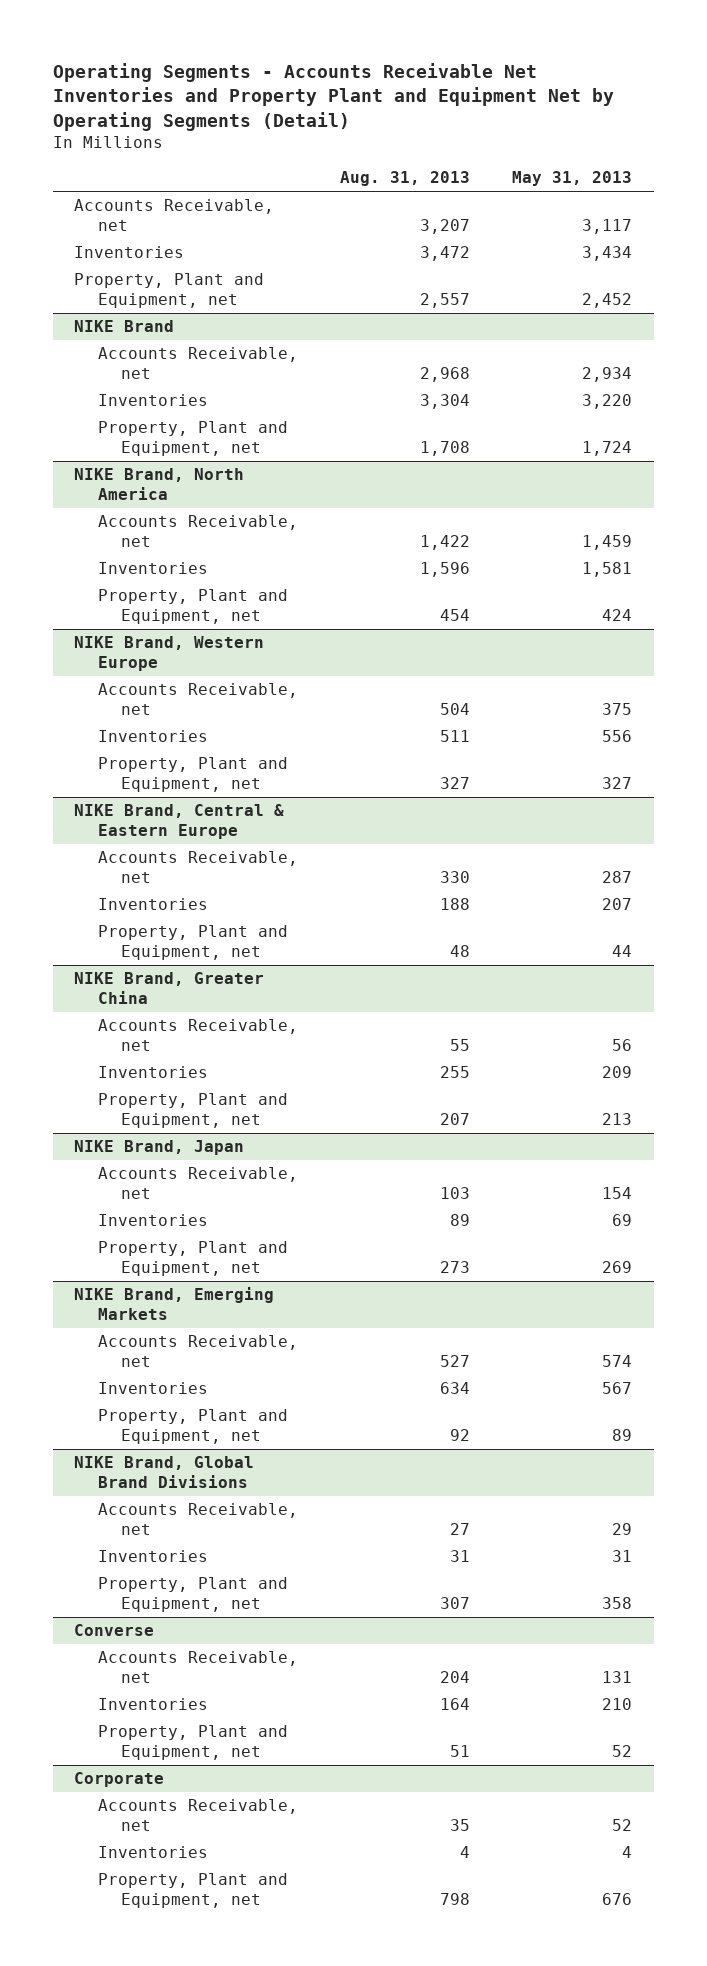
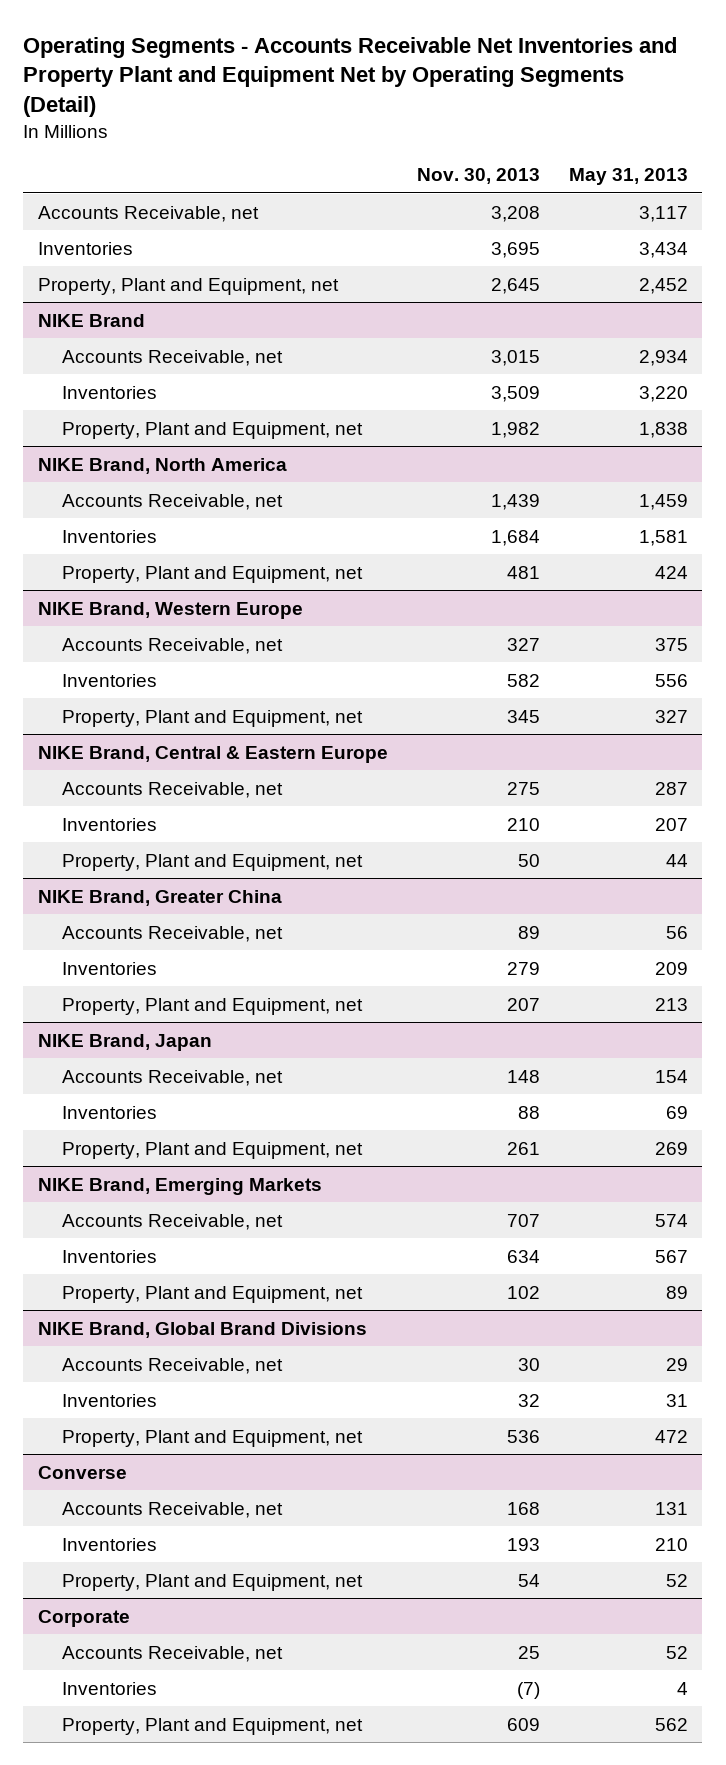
[340,171,471,187] Aug. 31, 2013 -> none
none -> [416,168,540,185] Nov. 30, 2013
[582,441,633,457] 1,724 -> [638,421,688,438] 1,838
[602,1597,633,1610] 358 -> [654,1429,688,1443] 472
[602,1893,633,1906] 676 -> [654,1717,688,1731] 562

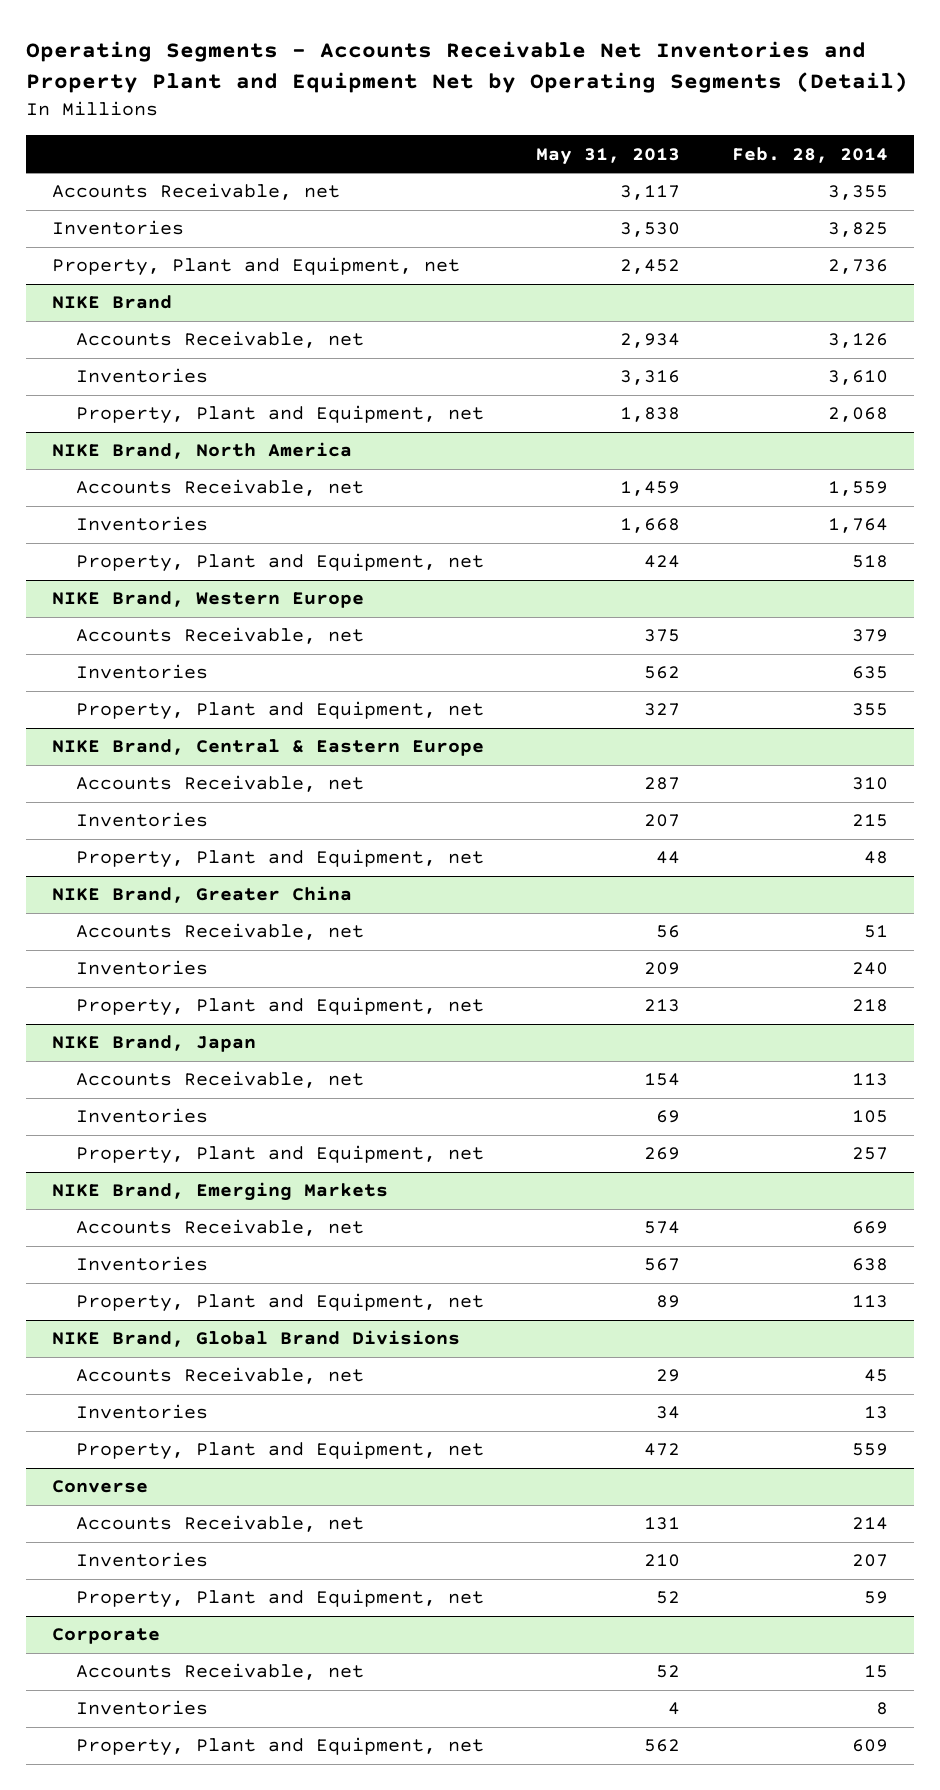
[416,168,540,185] Nov. 30, 2013 -> none
none -> [732,146,889,163] Feb. 28, 2014
[638,241,688,258] 3,434 -> [620,222,681,238] 3,530
[638,385,688,402] 3,220 -> [620,370,681,386] 3,316
[638,529,688,546] 1,581 -> [620,518,681,534] 1,668
[654,673,688,687] 556 -> [644,666,681,680] 562
[665,1393,688,1407] 31 -> [656,1406,681,1420] 34

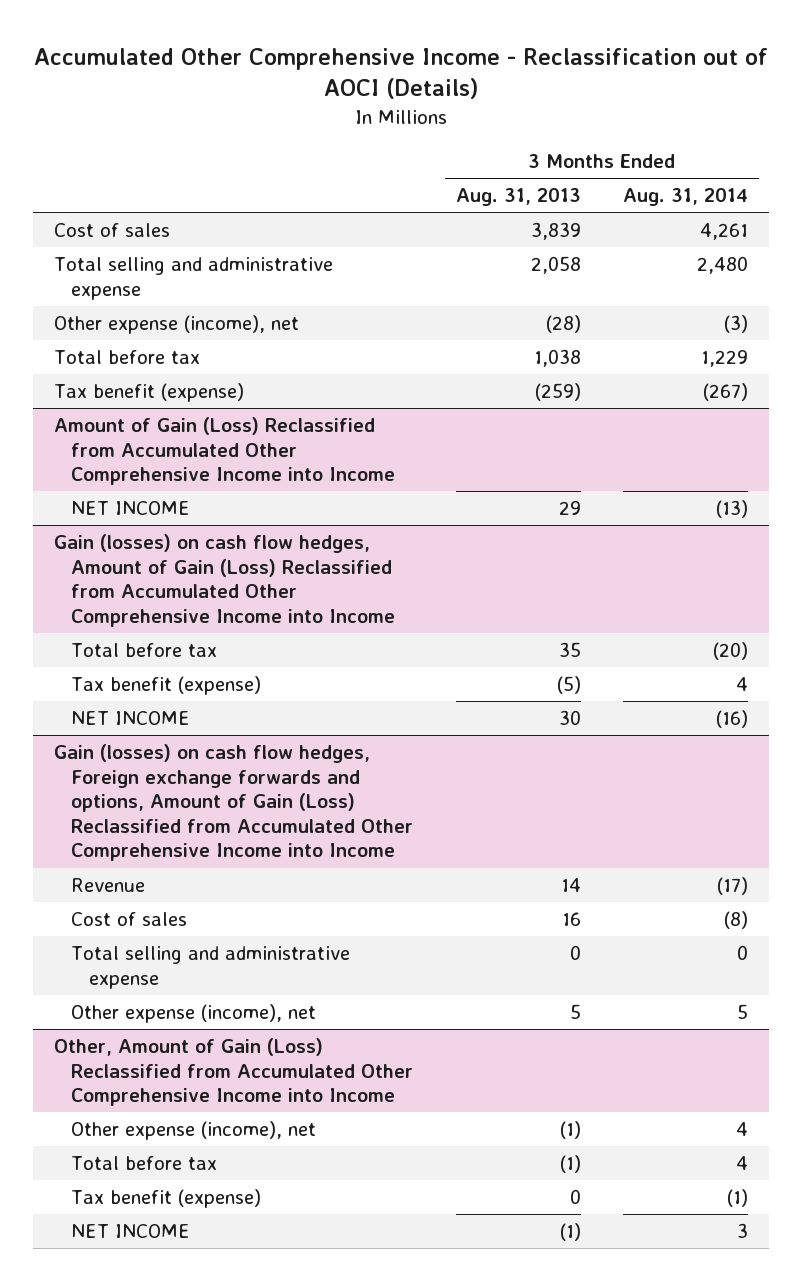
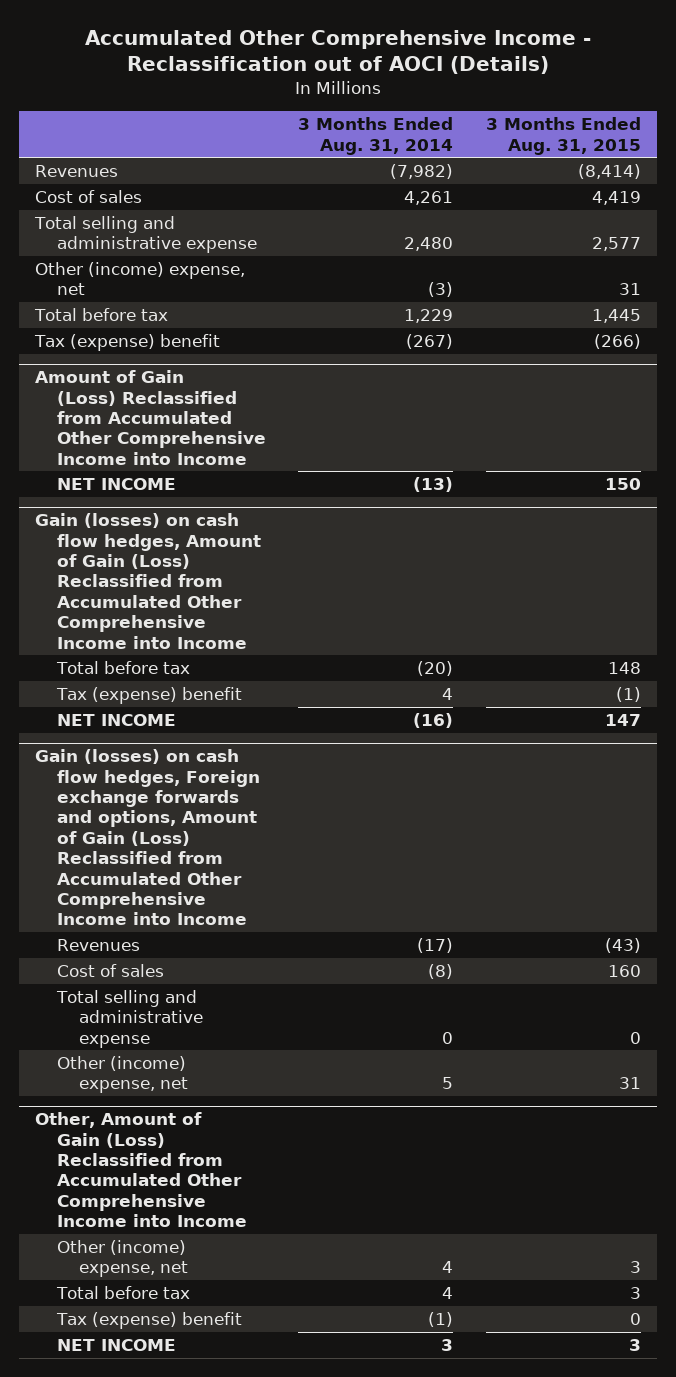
[455,188,581,207] Aug. 31, 2013 -> none
none -> [485,117,641,155] 3 Months Ended Aug. 31, 2015
none -> [35,164,119,177] Revenues
[54,315,300,335] Other expense (income), net -> [35,261,246,296] Other (income) expense, net
[54,383,245,403] Tax benefit (expense) -> [34,333,221,351] Tax (expense) benefit
[71,676,262,696] Tax benefit (expense) -> [56,686,243,704] Tax (expense) benefit
[71,878,146,893] Revenue -> none
none -> [57,938,141,951] Revenues
[71,1004,317,1024] Other expense (income), net -> [57,1055,189,1094] Other (income) expense, net
[71,1121,317,1141] Other expense (income), net -> [57,1239,189,1278] Other (income) expense, net
[71,1189,262,1209] Tax benefit (expense) -> [56,1311,243,1329] Tax (expense) benefit

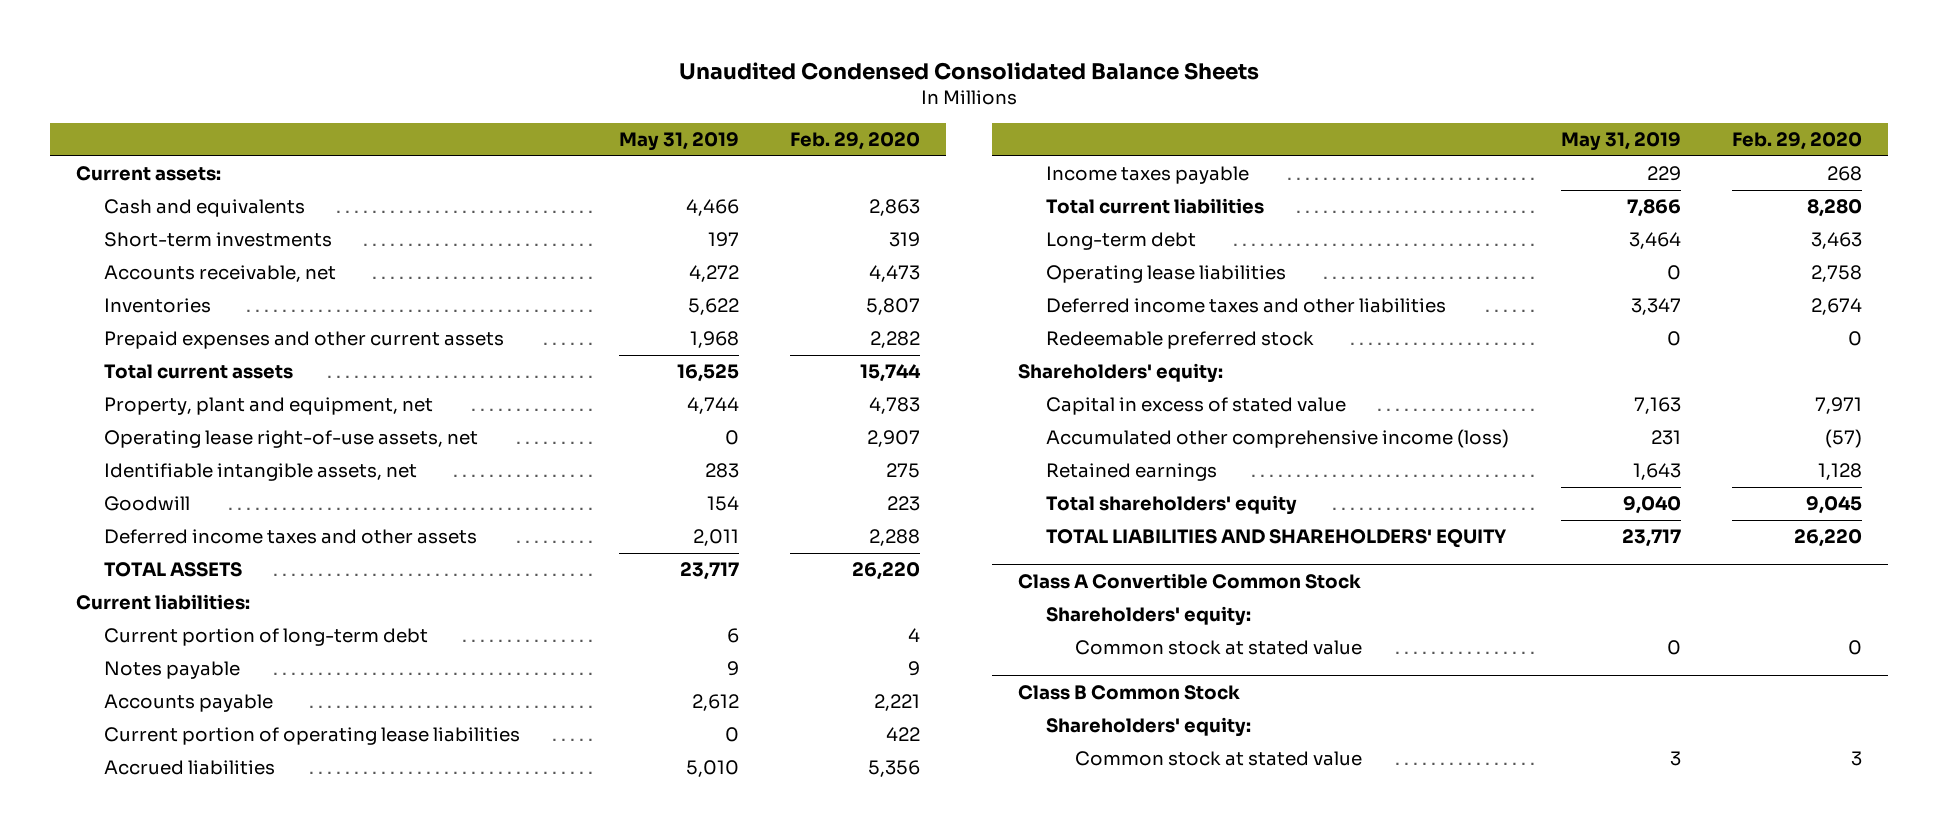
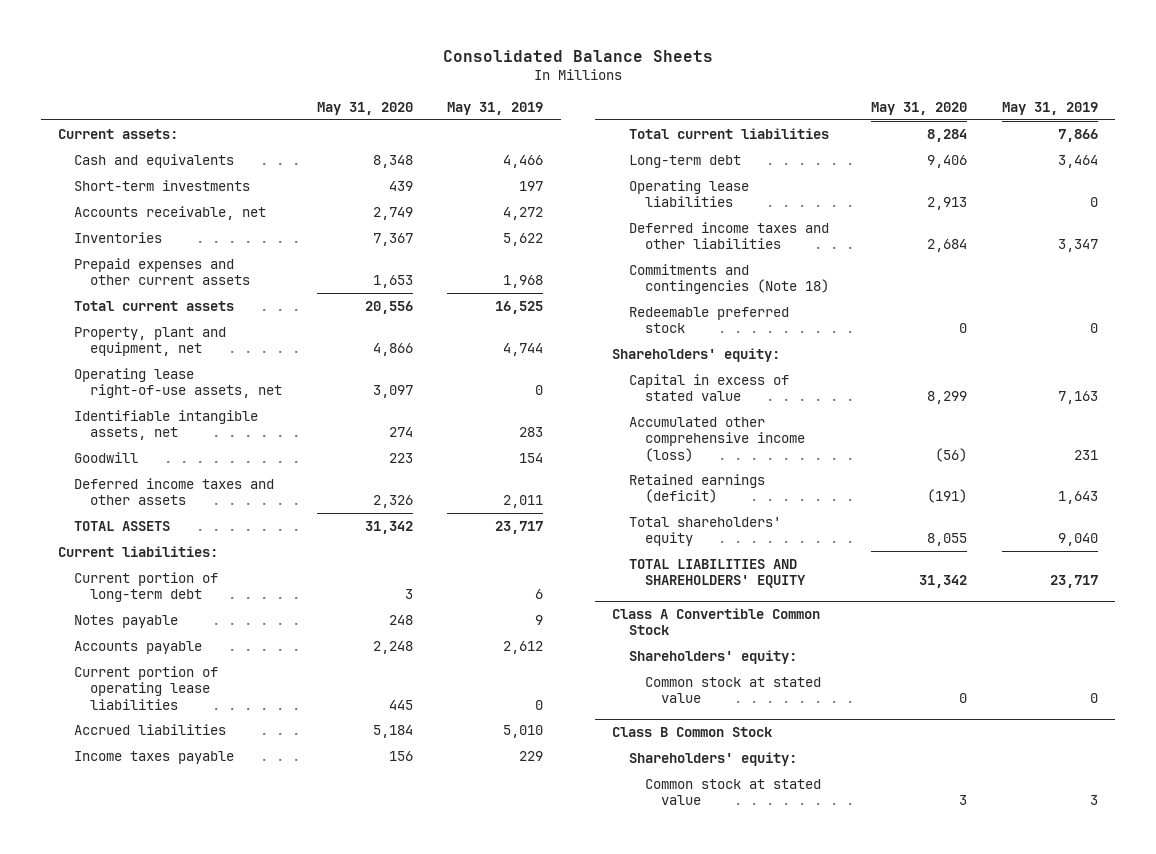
[678,62,1259,81] Unaudited Condensed Consolidated Balance Sheets -> [442,49,713,62] Consolidated Balance Sheets
[790,132,921,151] Feb. 29, 2020 -> none
none -> [316,101,413,115] May 31, 2020
none -> [628,263,829,295] Commitments and contingencies (Note 18)
[1046,463,1218,482] Retained earnings -> [628,473,765,504] Retained earnings (deficit)

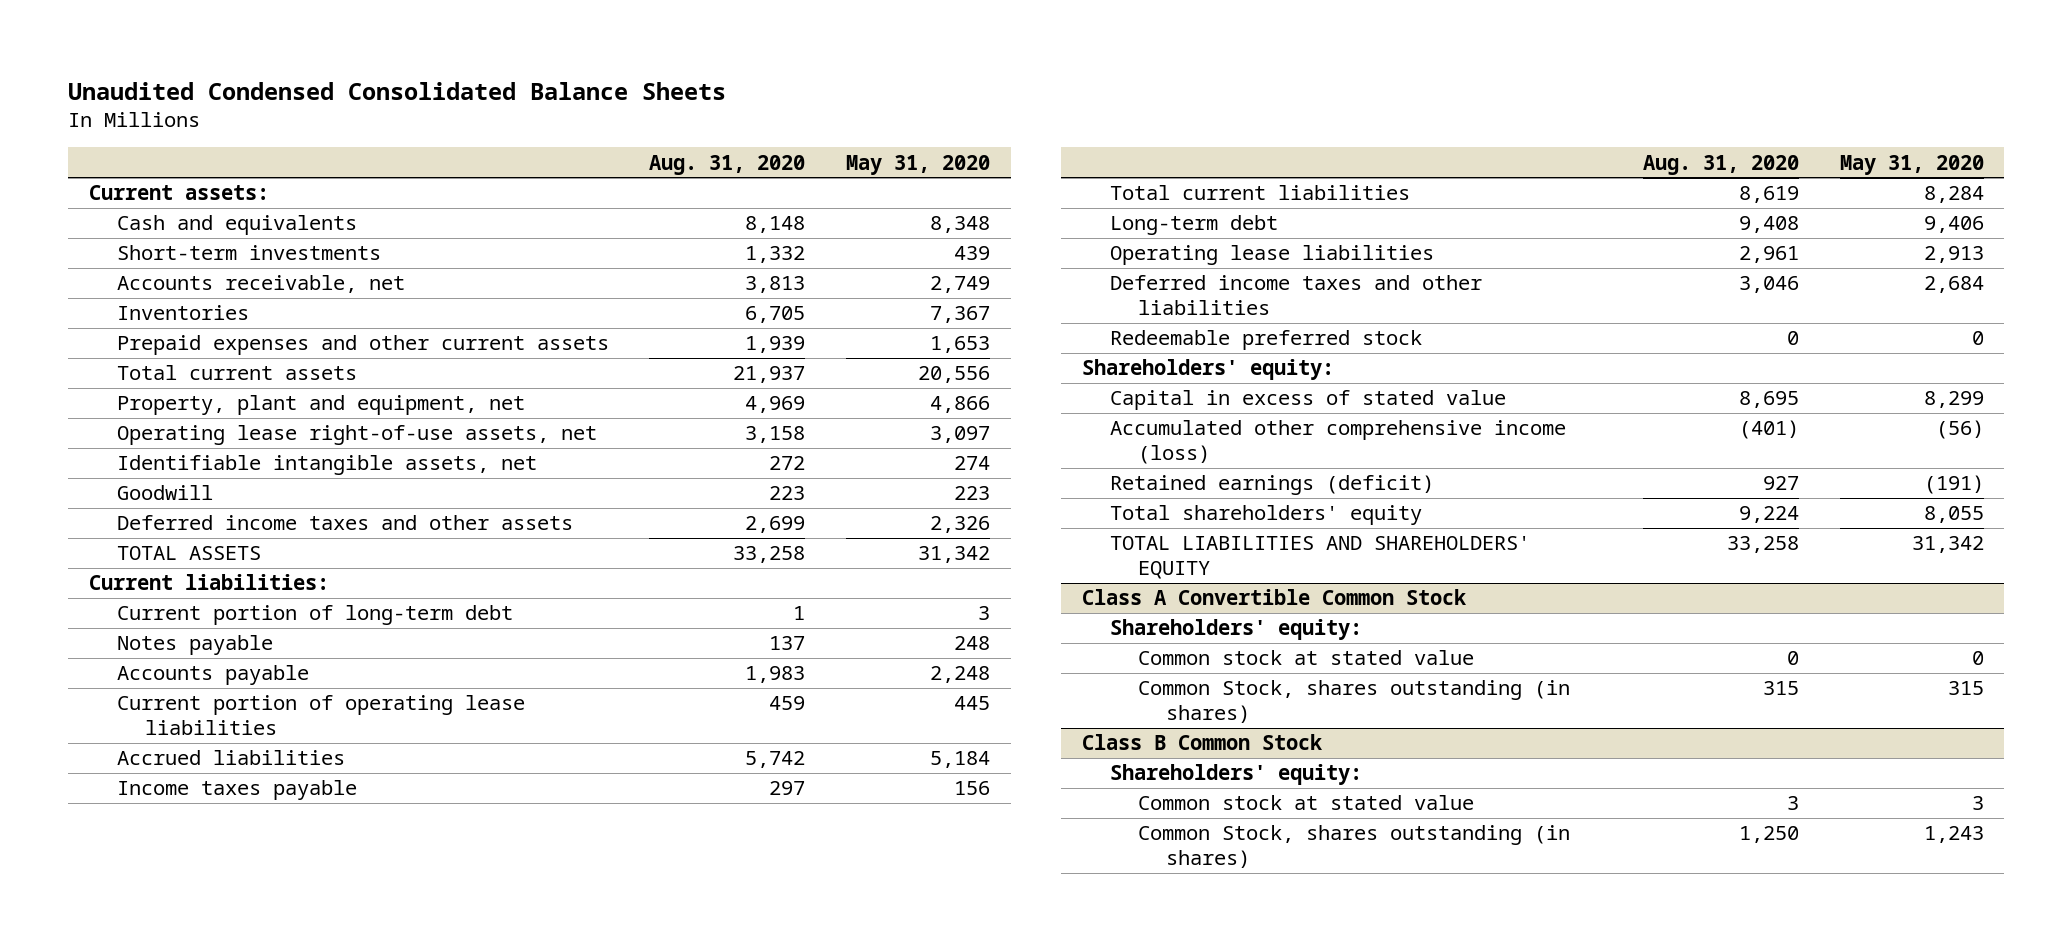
[442,49,713,62] Consolidated Balance Sheets -> [68,81,727,100] Unaudited Condensed Consolidated Balance Sheets
[447,101,544,115] May 31, 2019 -> none
none -> [649,154,806,175] Aug. 31, 2020
[628,263,829,295] Commitments and contingencies (Note 18) -> none
none -> [1138,680,1571,724] Common Stock, shares outstanding (in shares)
none -> [1138,825,1571,869] Common Stock, shares outstanding (in shares)

